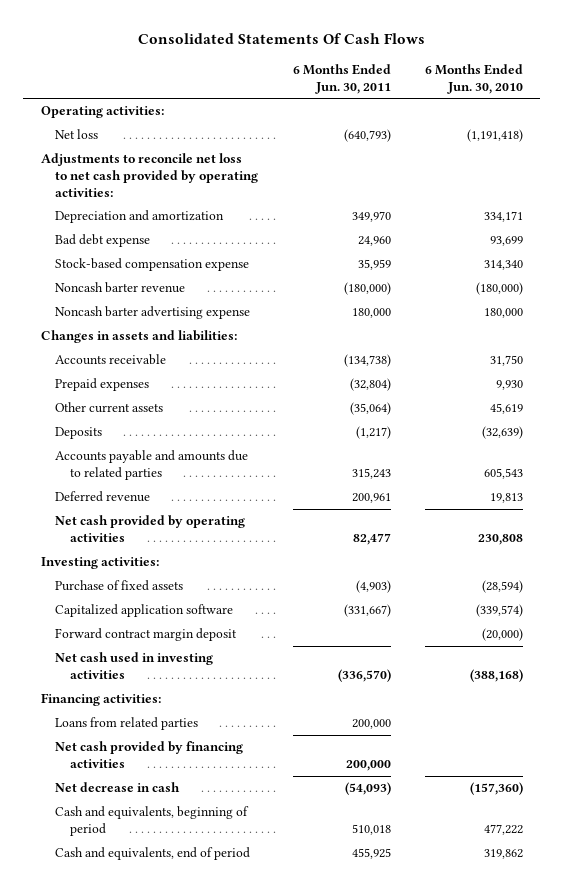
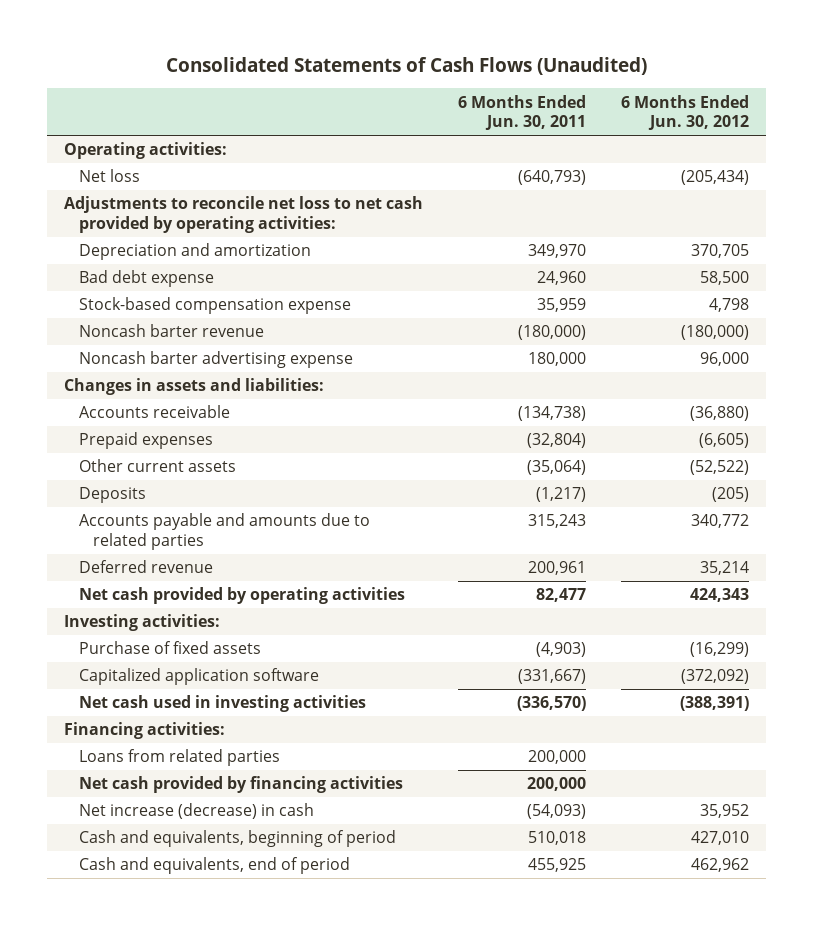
[137,33,425,45] Consolidated Statements Of Cash Flows -> [165,57,647,76] Consolidated Statements of Cash Flows (Unaudited)
[425,64,524,94] 6 Months Ended Jun. 30, 2010 -> none
none -> [620,94,749,131] 6 Months Ended Jun. 30, 2012
[55,628,238,642] Forward contract margin deposit -> none
[55,782,181,793] Net decrease in cash -> [78,803,314,820] Net increase (decrease) in cash

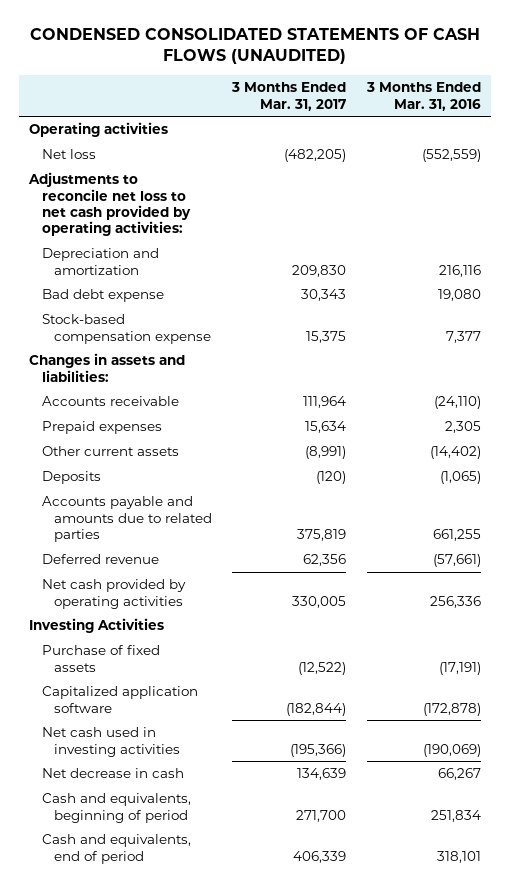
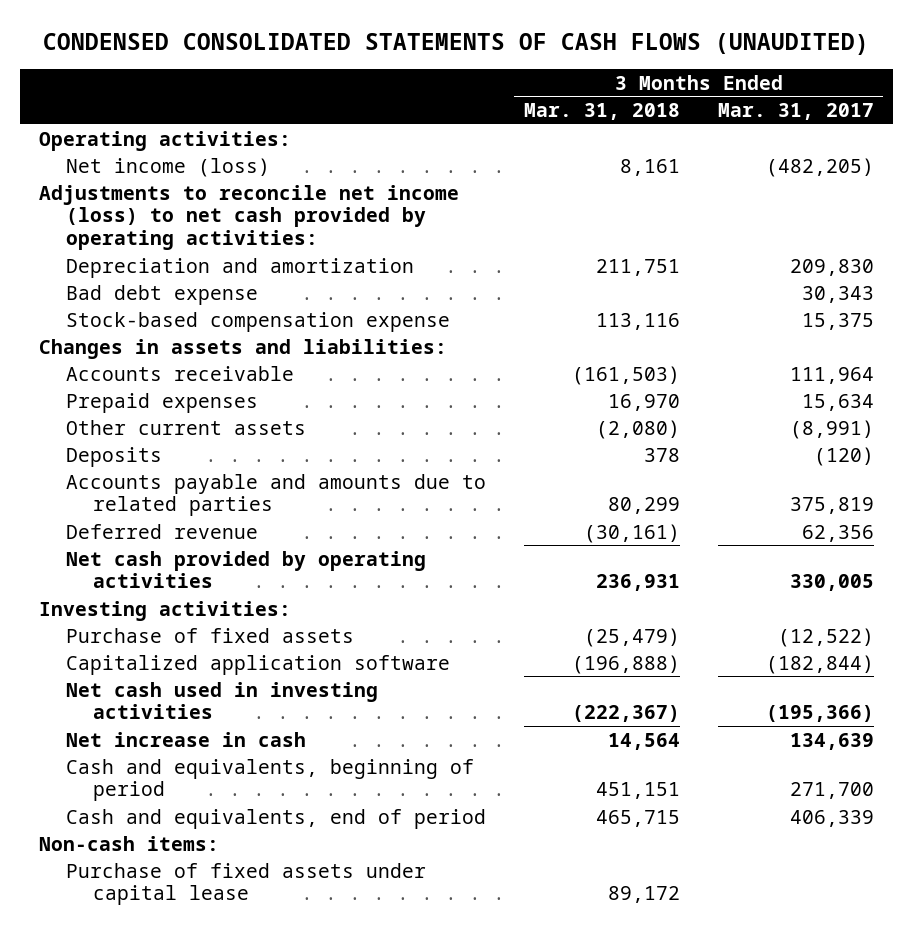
[366,82,482,111] 3 Months Ended Mar. 31, 2016 -> none
none -> [523,103,680,121] Mar. 31, 2018
[29,122,169,138] Operating activities -> [38,130,291,151] Operating activities:
[41,149,96,160] Net loss -> [65,157,270,177] Net income (loss)
[28,172,191,237] Adjustments to reconcile net loss to net cash provided by operating activities: -> [38,184,459,250] Adjustments to reconcile net income (loss) to net cash provided by operating activities:
[29,618,165,634] Investing Activities -> [38,600,291,621] Investing activities:
[41,768,184,779] Net decrease in cash -> [65,731,306,747] Net increase in cash
none -> [38,835,219,851] Non-cash items:
none -> [65,862,426,906] Purchase of fixed assets under capital lease

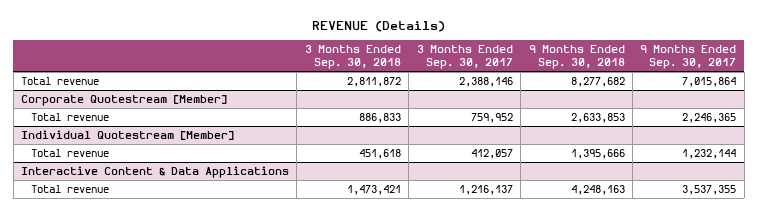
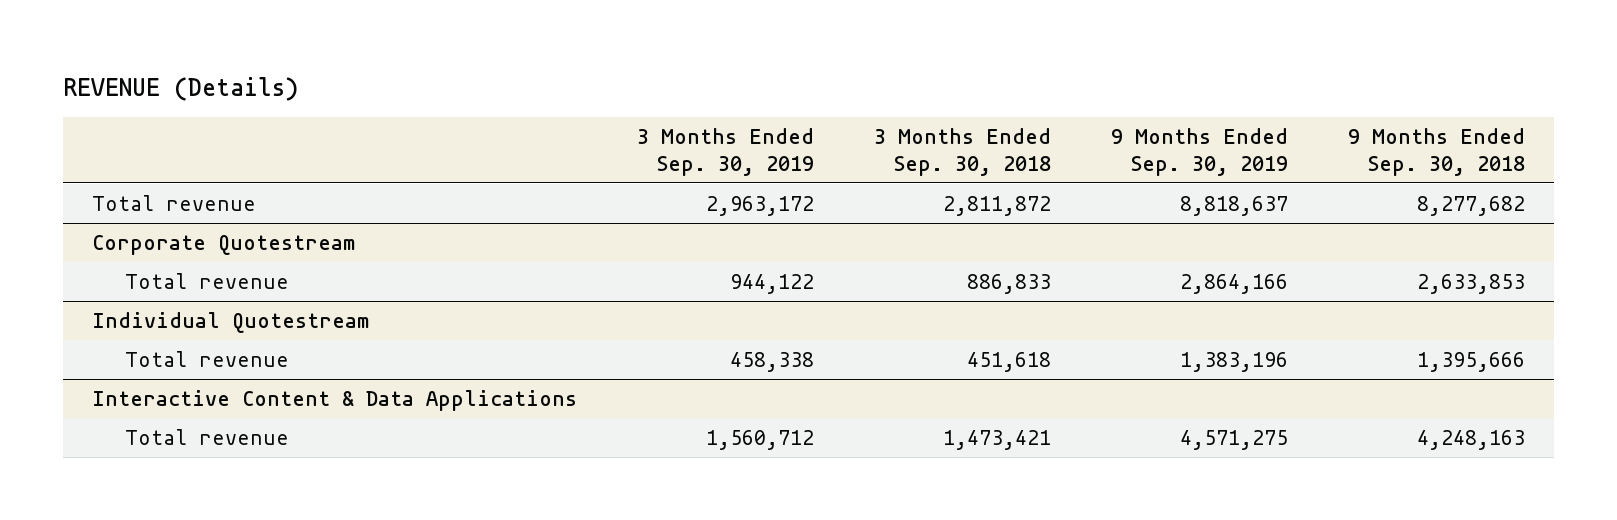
[416,45,513,69] 3 Months Ended Sep. 30, 2017 -> none
[640,45,737,69] 9 Months Ended Sep. 30, 2017 -> none
none -> [637,127,815,176] 3 Months Ended Sep. 30, 2019
none -> [1110,127,1288,176] 9 Months Ended Sep. 30, 2019
[21,95,228,107] Corporate Quotestream [Member] -> [92,234,356,255] Corporate Quotestream
[21,130,235,141] Individual Quotestream [Member] -> [92,311,370,333] Individual Quotestream

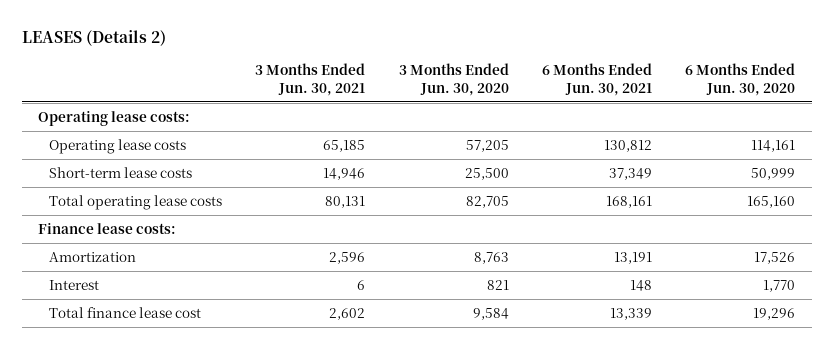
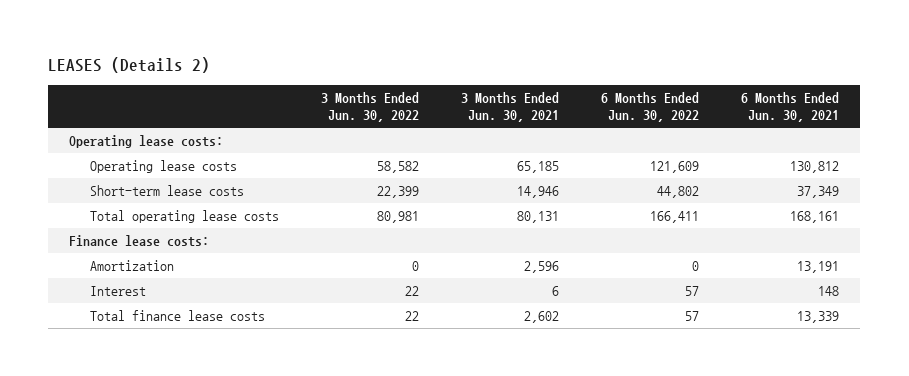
[398,63,509,96] 3 Months Ended Jun. 30, 2020 -> none
[685,63,796,96] 6 Months Ended Jun. 30, 2020 -> none
none -> [321,91,420,123] 3 Months Ended Jun. 30, 2022
none -> [601,91,700,123] 6 Months Ended Jun. 30, 2022
[48,306,201,318] Total finance lease cost -> [90,309,266,321] Total finance lease costs

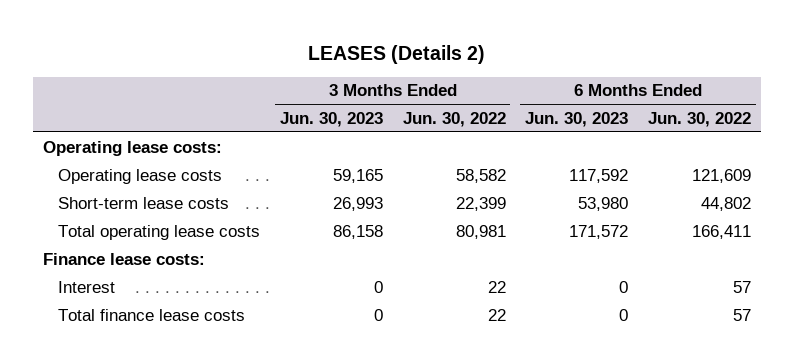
[461,91,560,123] 3 Months Ended Jun. 30, 2021 -> none
[741,91,840,123] 6 Months Ended Jun. 30, 2021 -> none
none -> [279,111,383,127] Jun. 30, 2023
none -> [525,111,629,127] Jun. 30, 2023
[90,259,175,271] Amortization -> none

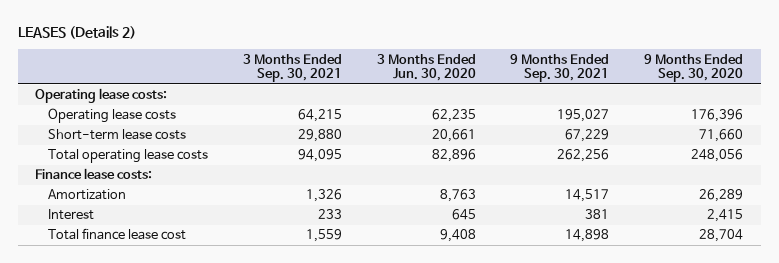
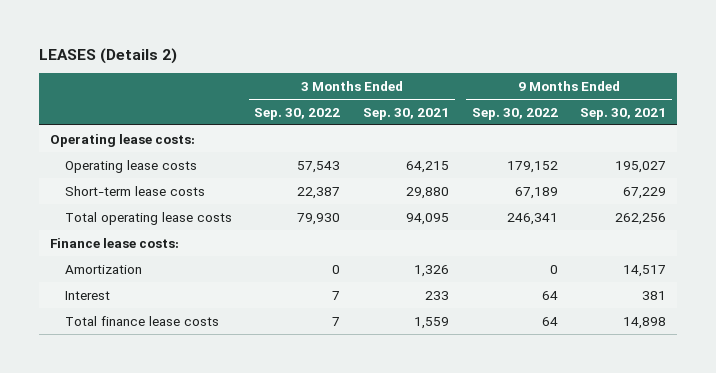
[376,53,476,82] 3 Months Ended Jun. 30, 2020 -> none
[644,53,744,83] 9 Months Ended Sep. 30, 2020 -> none
none -> [254,107,341,120] Sep. 30, 2022
none -> [471,107,558,120] Sep. 30, 2022
[47,228,186,241] Total finance lease cost -> [64,315,219,326] Total finance lease costs

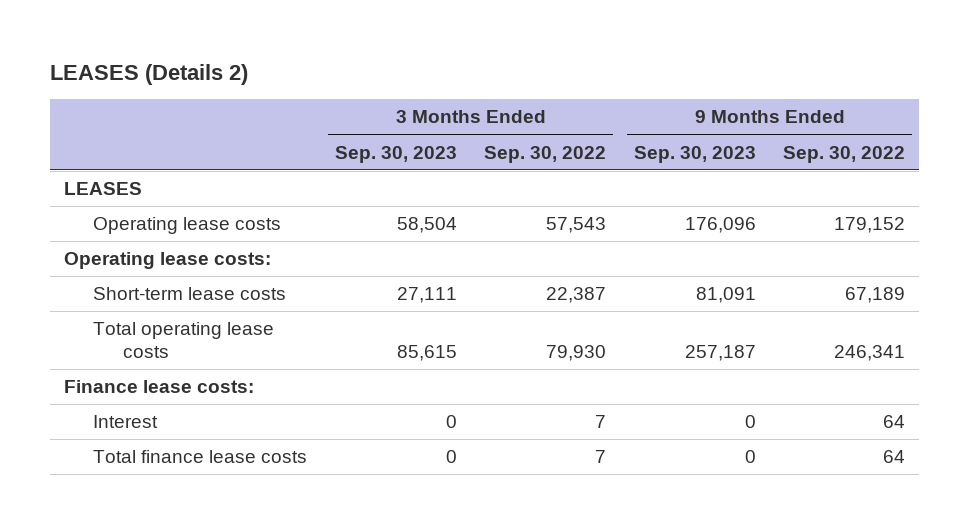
[362,107,449,120] Sep. 30, 2021 -> none
[580,107,667,120] Sep. 30, 2021 -> none
none -> [334,145,457,163] Sep. 30, 2023
none -> [633,145,756,163] Sep. 30, 2023
none -> [63,182,142,196] LEASES
[50,133,196,147] Operating lease costs: -> [63,252,271,270] Operating lease costs:
[64,264,142,274] Amortization -> none

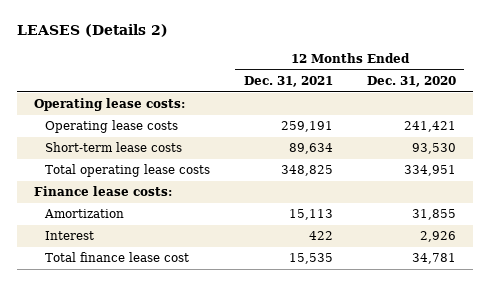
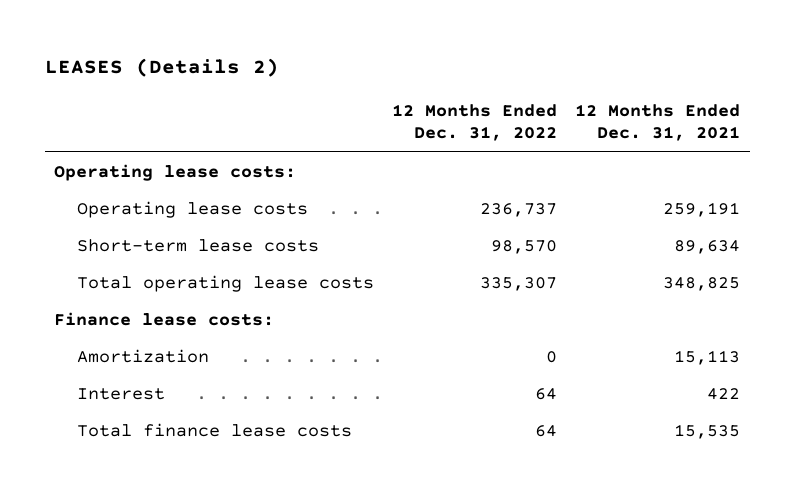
[366,75,456,87] Dec. 31, 2020 -> none
none -> [392,103,558,142] 12 Months Ended Dec. 31, 2022
[44,252,189,263] Total finance lease cost -> [76,423,352,438] Total finance lease costs

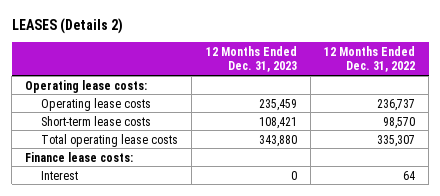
[575,103,741,142] 12 Months Ended Dec. 31, 2021 -> none
none -> [205,45,297,73] 12 Months Ended Dec. 31, 2023
[76,349,209,364] Amortization -> none
[76,423,352,438] Total finance lease costs -> none

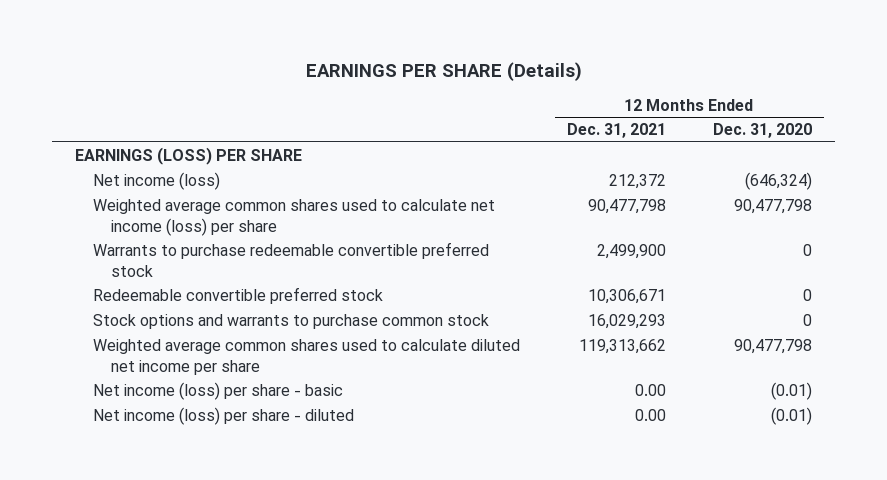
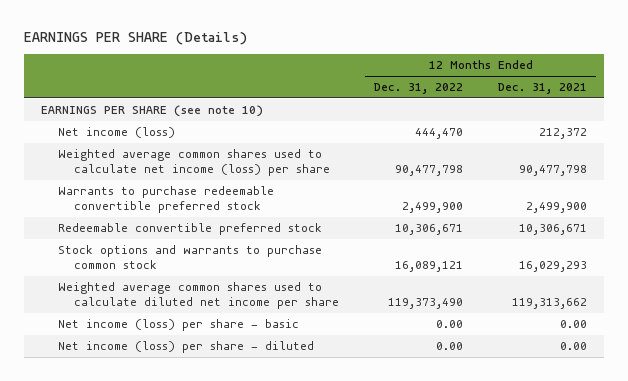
[712,123,812,139] Dec. 31, 2020 -> none
none -> [374,83,464,95] Dec. 31, 2022
[75,146,303,165] EARNINGS (LOSS) PER SHARE -> [40,105,263,118] EARNINGS PER SHARE (see note 10)

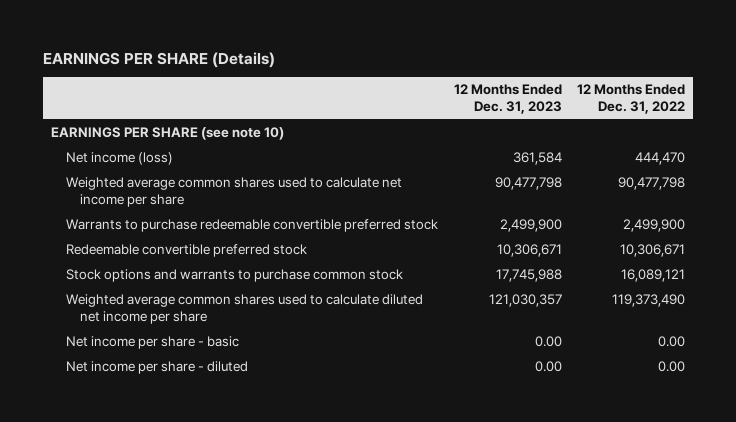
[497,83,587,95] Dec. 31, 2021 -> none
none -> [453,84,562,115] 12 Months Ended Dec. 31, 2023
[57,149,331,176] Weighted average common shares used to calculate net income (loss) per share -> [65,177,402,208] Weighted average common shares used to calculate net income per share
[57,319,299,332] Net income (loss) per share - basic -> [65,336,239,350] Net income per share - basic
[57,341,314,354] Net income (loss) per share - diluted -> [65,361,248,375] Net income per share - diluted

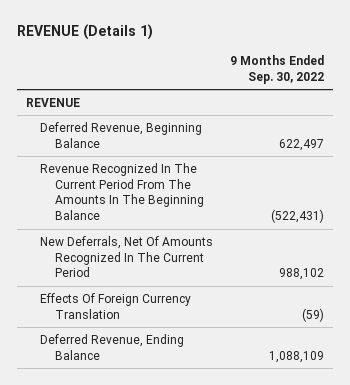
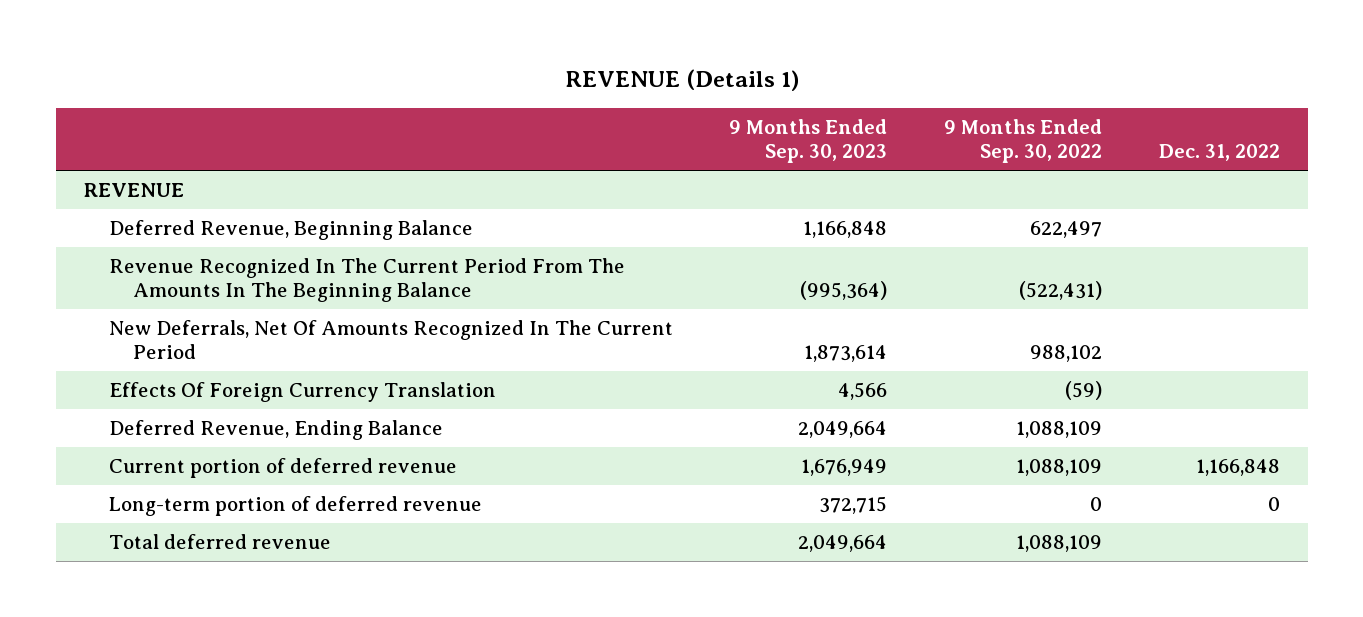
none -> [729,119,888,164] 9 Months Ended Sep. 30, 2023
none -> [1158,144,1280,162] Dec. 31, 2022
none -> [108,458,457,479] Current portion of deferred revenue
none -> [108,496,482,517] Long-term portion of deferred revenue
none -> [108,534,331,550] Total deferred revenue

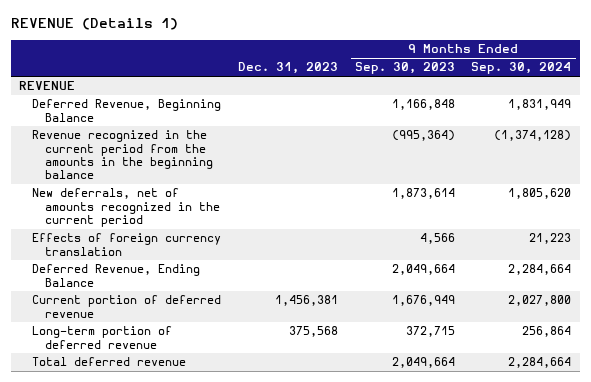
[943,119,1102,164] 9 Months Ended Sep. 30, 2022 -> none
[1158,144,1280,162] Dec. 31, 2022 -> none
none -> [237,62,338,75] Dec. 31, 2023
none -> [471,62,572,75] Sep. 30, 2024
[108,258,625,303] Revenue Recognized In The Current Period From The Amounts In The Beginning Balance -> [32,130,214,179] Revenue recognized in the current period from the amounts in the beginning balance
[108,320,673,360] New Deferrals, Net Of Amounts Recognized In The Current Period -> [32,188,221,227] New deferrals, net of amounts recognized in the current period
[108,382,496,403] Effects Of Foreign Currency Translation -> [32,233,222,256] Effects of foreign currency translation

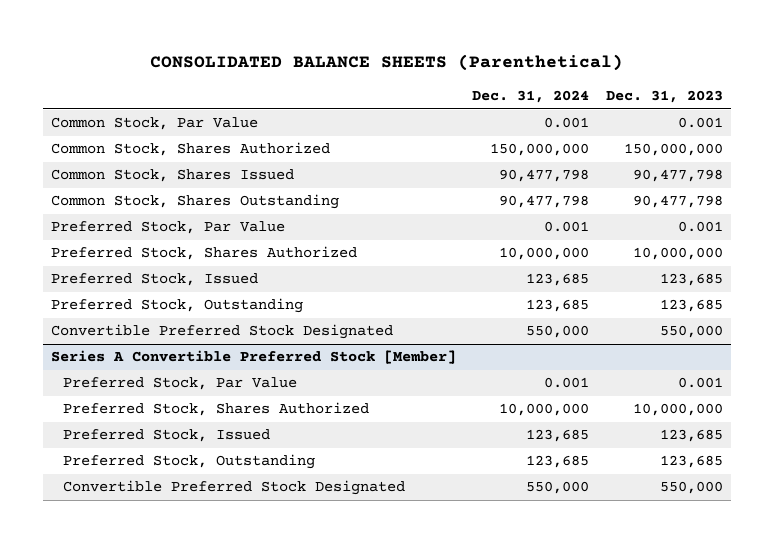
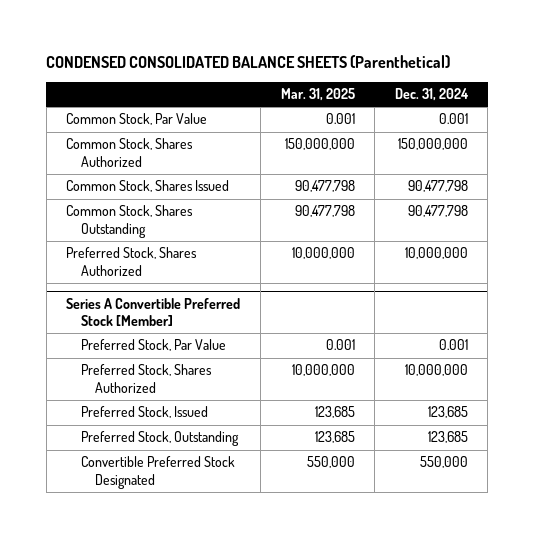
[149,54,623,72] CONSOLIDATED BALANCE SHEETS (Parenthetical) -> [46,54,451,68] CONDENSED CONSOLIDATED BALANCE SHEETS (Parenthetical)
[605,90,723,104] Dec. 31, 2023 -> none
none -> [280,88,355,102] Mar. 31, 2025
[51,221,286,235] Preferred Stock, Par Value -> none
[51,273,259,287] Preferred Stock, Issued -> none
[51,298,304,314] Preferred Stock, Outstanding -> none
[51,324,394,340] Convertible Preferred Stock Designated -> none

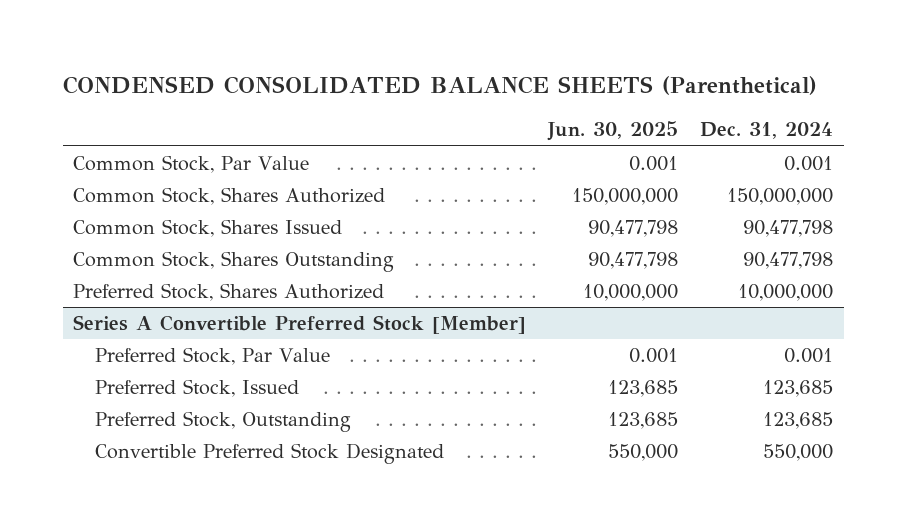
[280,88,355,102] Mar. 31, 2025 -> none
none -> [547,121,679,142] Jun. 30, 2025
[80,364,212,393] Preferred Stock, Shares Authorized -> none

